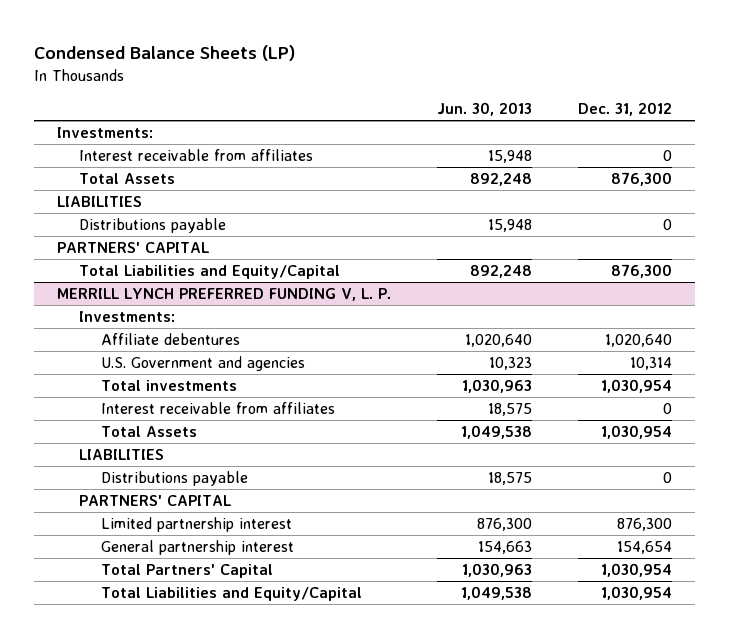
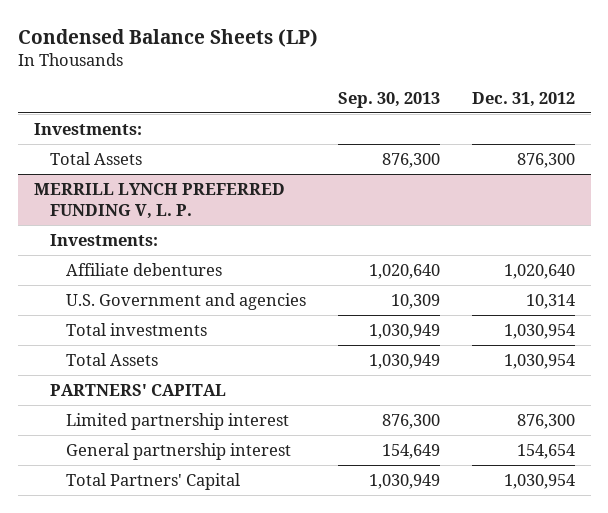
[436,102,532,117] Jun. 30, 2013 -> none
none -> [338,91,441,108] Sep. 30, 2013
[78,149,313,162] Interest receivable from affiliates -> none
[56,196,142,208] LIABILITIES -> none
[78,218,226,234] Distributions payable -> none
[56,242,209,254] PARTNERS' CAPITAL -> none
[78,265,340,280] Total Liabilities and Equity/Capital -> none
[100,402,335,415] Interest receivable from affiliates -> none
[78,449,164,461] LIABILITIES -> none
[100,471,248,487] Distributions payable -> none
[100,587,362,602] Total Liabilities and Equity/Capital -> none

